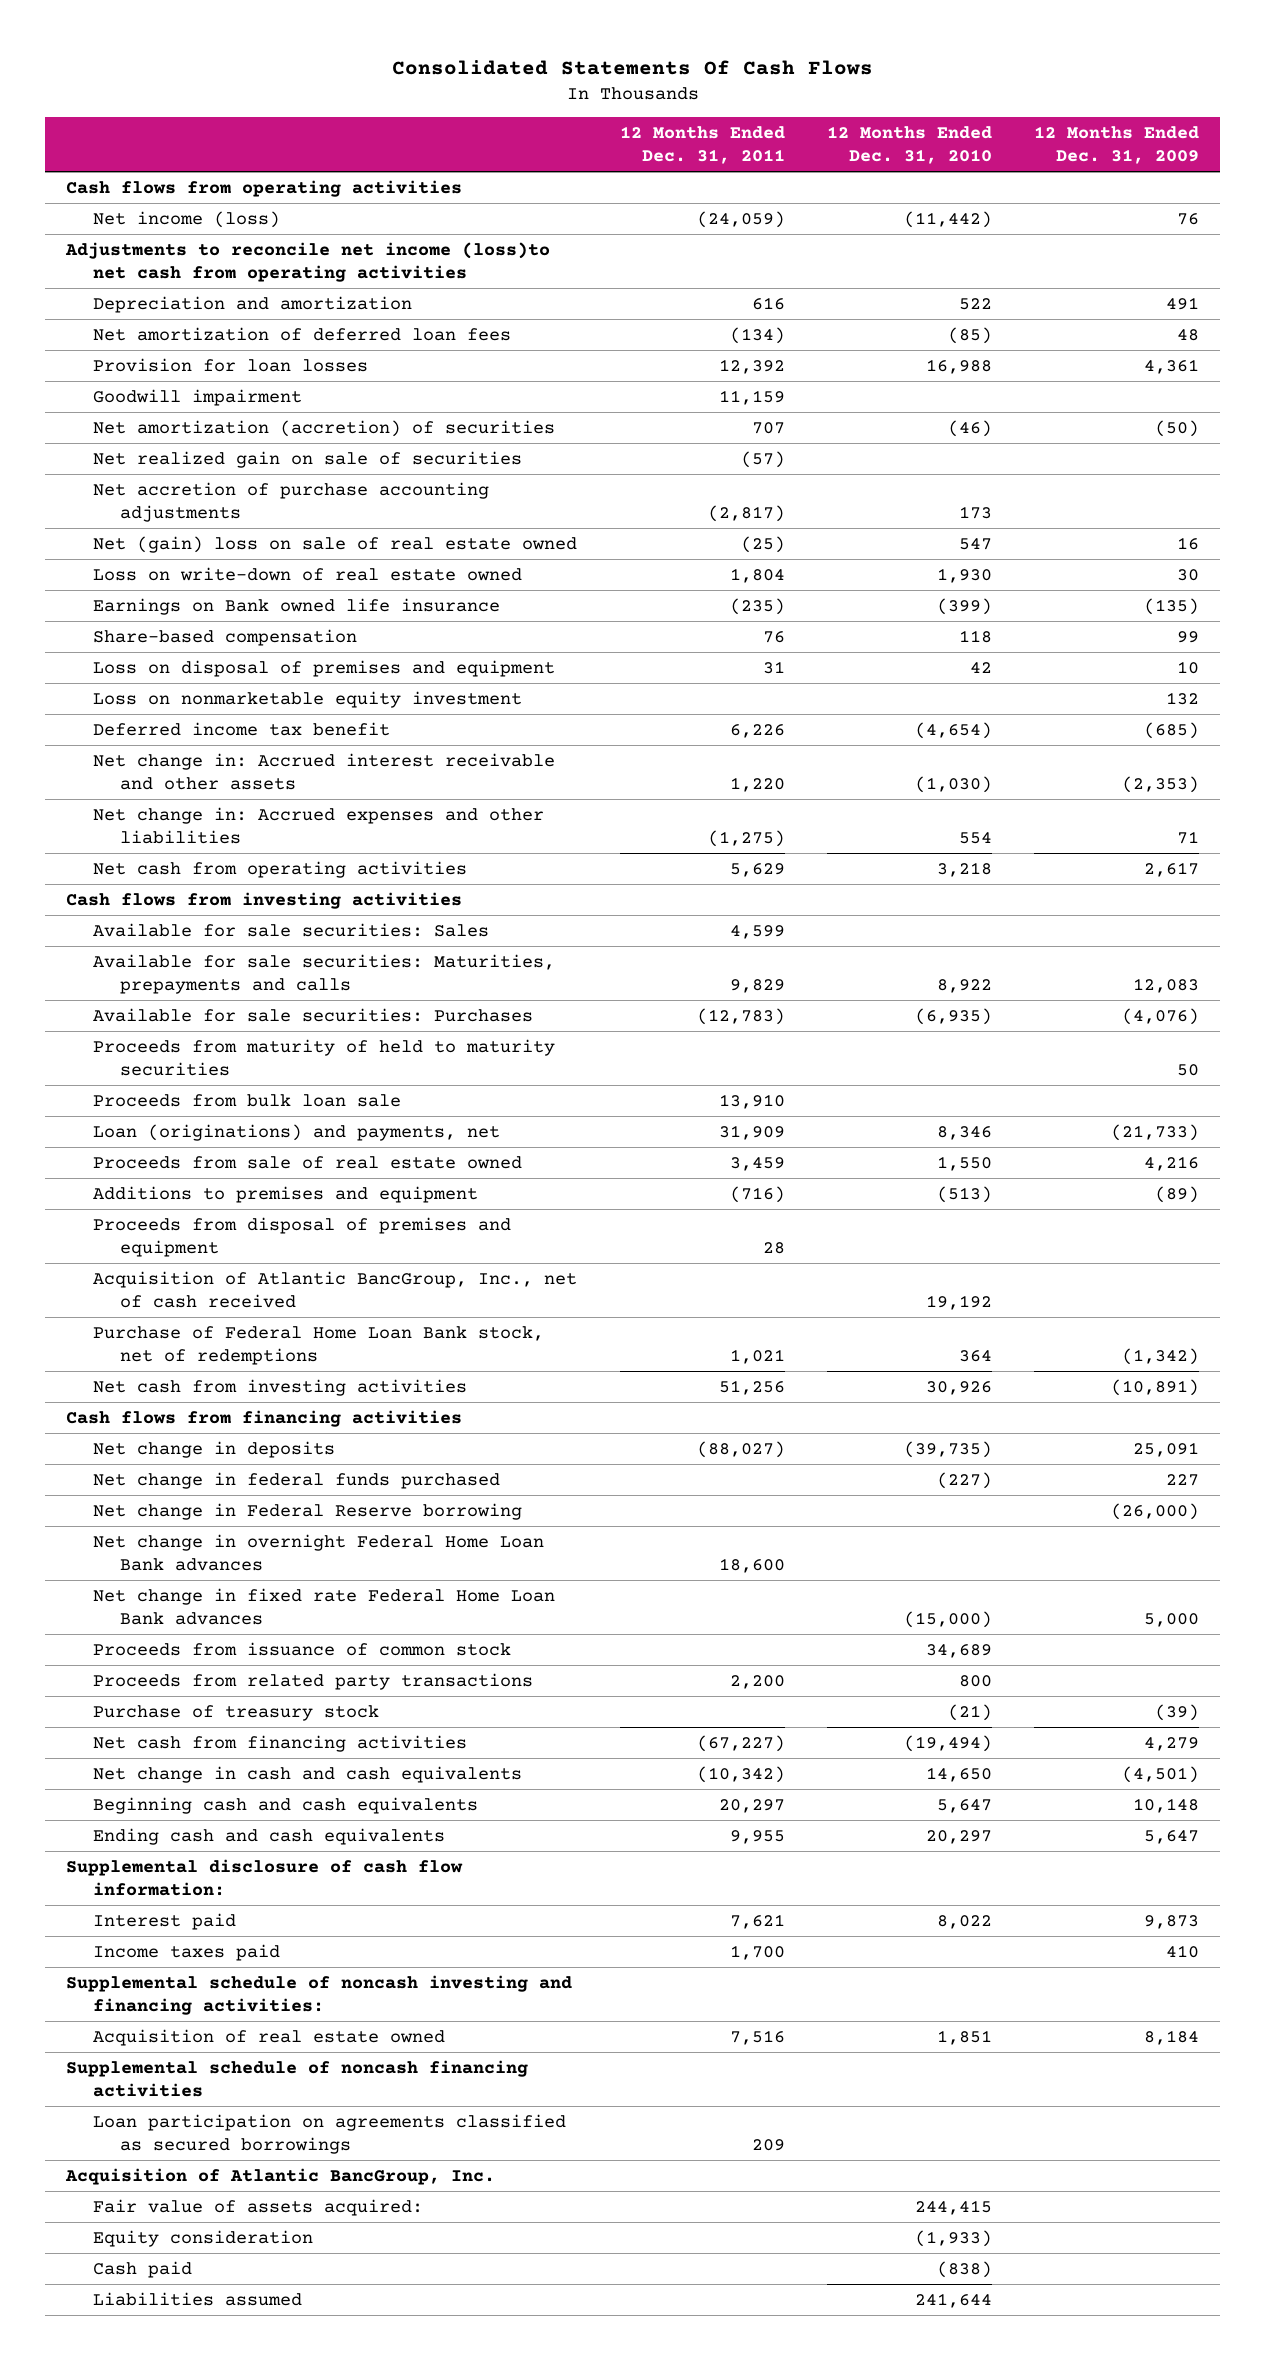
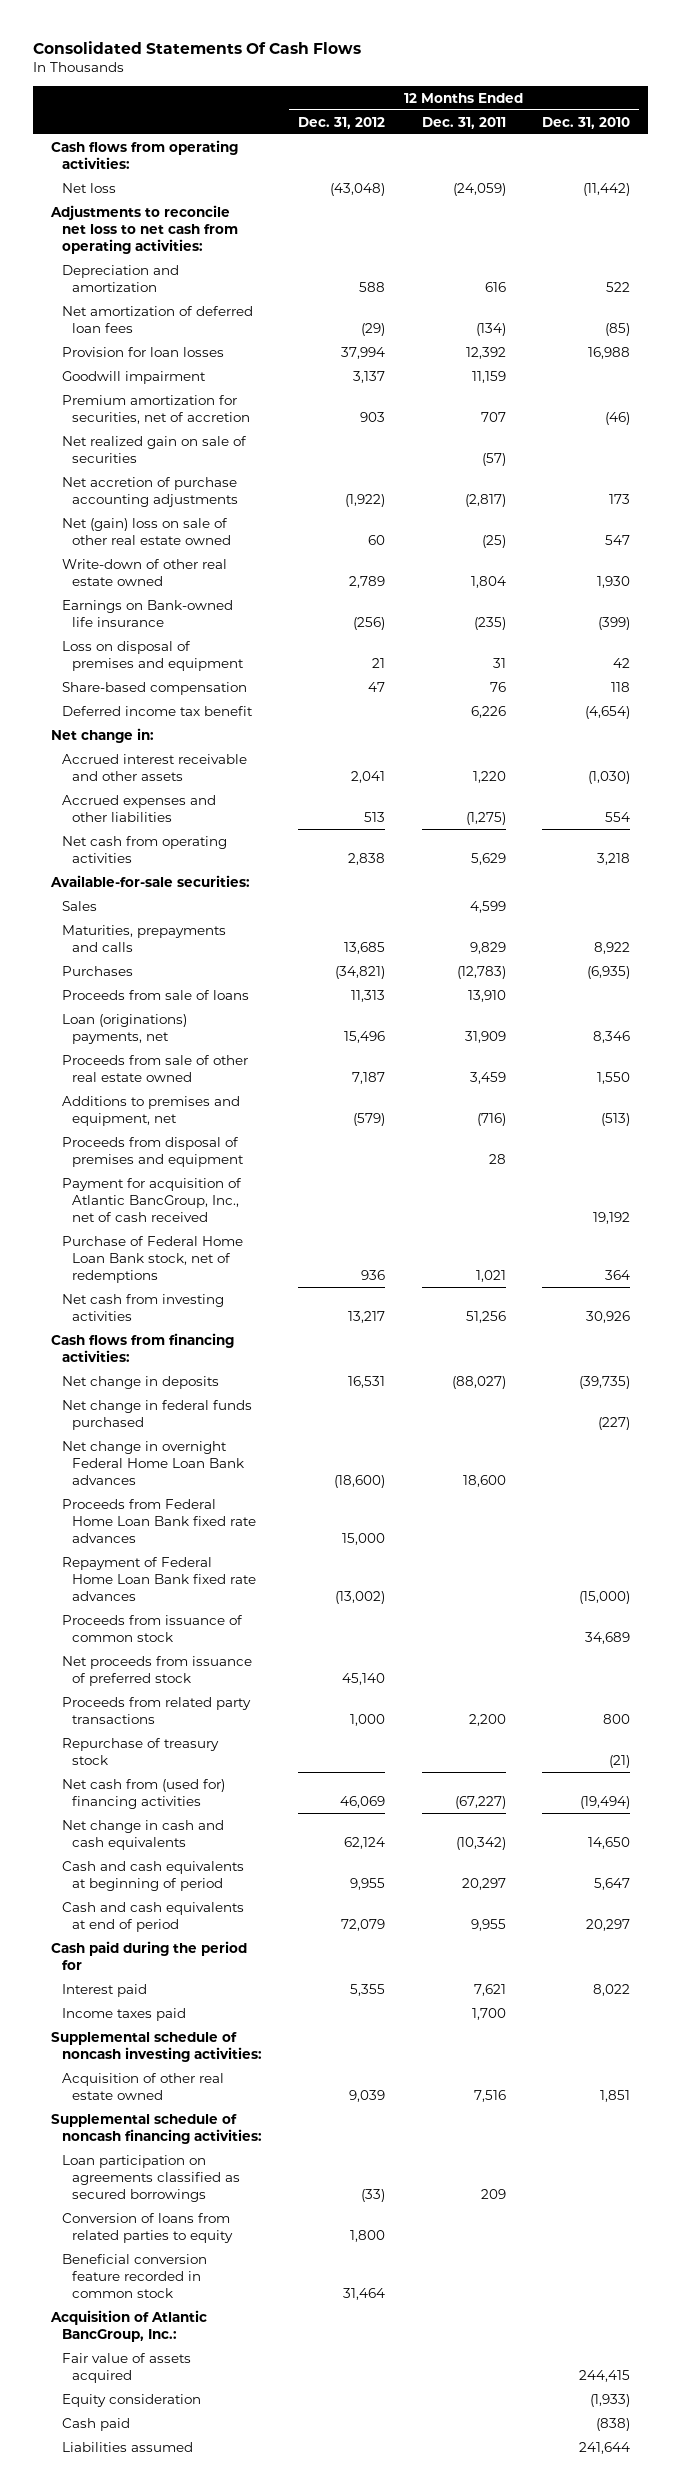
[1034,125,1200,165] 12 Months Ended Dec. 31, 2009 -> none
none -> [298,116,386,129] Dec. 31, 2012
[66,179,463,197] Cash flows from operating activities -> [51,139,239,169] Cash flows from operating activities:
[93,210,281,228] Net income (loss) -> [61,182,116,193] Net loss
[65,241,551,283] Adjustments to reconcile net income (loss)to net cash from operating activities -> [50,204,238,255] Adjustments to reconcile net loss to net cash from operating activities:
[93,419,556,437] Net amortization (accretion) of securities -> [61,394,251,424] Premium amortization for securities, net of accretion
[93,535,578,553] Net (gain) loss on sale of real estate owned -> [61,517,232,545] Net (gain) loss on sale of other real estate owned
[93,566,523,581] Loss on write-down of real estate owned -> [61,558,227,586] Write-down of other real estate owned
[93,597,501,615] Earnings on Bank owned life insurance -> [61,599,233,627] Earnings on Bank-owned life insurance
[93,690,523,708] Loss on nonmarketable equity investment -> none
[93,628,358,646] Share-based compensation -> [61,681,247,695] Share-based compensation
none -> [51,727,155,743] Net change in:
[93,752,556,791] Net change in: Accrued interest receivable and other assets -> [61,753,247,781] Accrued interest receivable and other assets
[93,806,545,845] Net change in: Accrued expenses and other liabilities -> [61,794,216,822] Accrued expenses and other liabilities
[66,891,463,909] Cash flows from investing activities -> none
[93,1038,556,1077] Proceeds from maturity of held to maturity securities -> none
none -> [50,874,251,887] Available-for-sale securities:
[93,922,490,937] Available for sale securities: Sales -> [61,900,97,911] Sales
[93,953,556,995] Available for sale securities: Maturities, prepayments and calls -> [61,924,226,952] Maturities, prepayments and calls
[93,1007,534,1022] Available for sale securities: Purchases -> [61,965,133,976] Purchases
[93,1093,402,1107] Proceeds from bulk loan sale -> [61,989,249,1000] Proceeds from sale of loans
[93,1123,501,1141] Loan (originations) and payments, net -> [61,1013,187,1044] Loan (originations) payments, net
[93,1155,523,1169] Proceeds from sale of real estate owned -> [61,1054,248,1082] Proceeds from sale of other real estate owned
[93,1185,479,1203] Additions to premises and equipment -> [61,1095,240,1126] Additions to premises and equipment, net
[93,1270,578,1309] Acquisition of Atlantic BancGroup, Inc., net of cash received -> [61,1177,242,1223] Payment for acquisition of Atlantic BancGroup, Inc., net of cash received
[66,1409,463,1427] Cash flows from financing activities -> [51,1332,235,1362] Cash flows from financing activities:
[93,1502,523,1520] Net change in Federal Reserve borrowing -> none
none -> [61,1498,257,1544] Proceeds from Federal Home Loan Bank fixed rate advances
[93,1587,556,1626] Net change in fixed rate Federal Home Loan Bank advances -> [61,1556,257,1602] Repayment of Federal Home Loan Bank fixed rate advances
none -> [61,1655,252,1686] Net proceeds from issuance of preferred stock
[93,1704,380,1721] Purchase of treasury stock -> [61,1737,219,1765] Repurchase of treasury stock
[93,1734,468,1752] Net cash from financing activities -> [61,1778,225,1809] Net cash from (used for) financing activities
[66,1858,464,1897] Supplemental disclosure of cash flow information: -> none
[93,1796,479,1814] Beginning cash and cash equivalents -> [61,1860,244,1891] Cash and cash equivalents at beginning of period
[93,1827,446,1845] Ending cash and cash equivalents -> [61,1901,244,1932] Cash and cash equivalents at end of period
none -> [51,1940,248,1970] Cash paid during the period for
[66,1974,573,2016] Supplemental schedule of noncash investing and financing activities: -> [51,2031,262,2062] Supplemental schedule of noncash investing activities:
[93,2028,446,2046] Acquisition of real estate owned -> [61,2072,224,2100] Acquisition of other real estate owned
[66,2059,529,2098] Supplemental schedule of noncash financing activities -> [51,2113,262,2144] Supplemental schedule of noncash financing activities:
none -> [61,2212,234,2243] Conversion of loans from related parties to equity
none -> [61,2253,207,2299] Beneficial conversion feature recorded in common stock
[65,2167,496,2185] Acquisition of Atlantic BancGroup, Inc. -> [50,2309,208,2342] Acquisition of Atlantic BancGroup, Inc.:
[93,2198,424,2216] Fair value of assets acquired: -> [61,2352,191,2383] Fair value of assets acquired

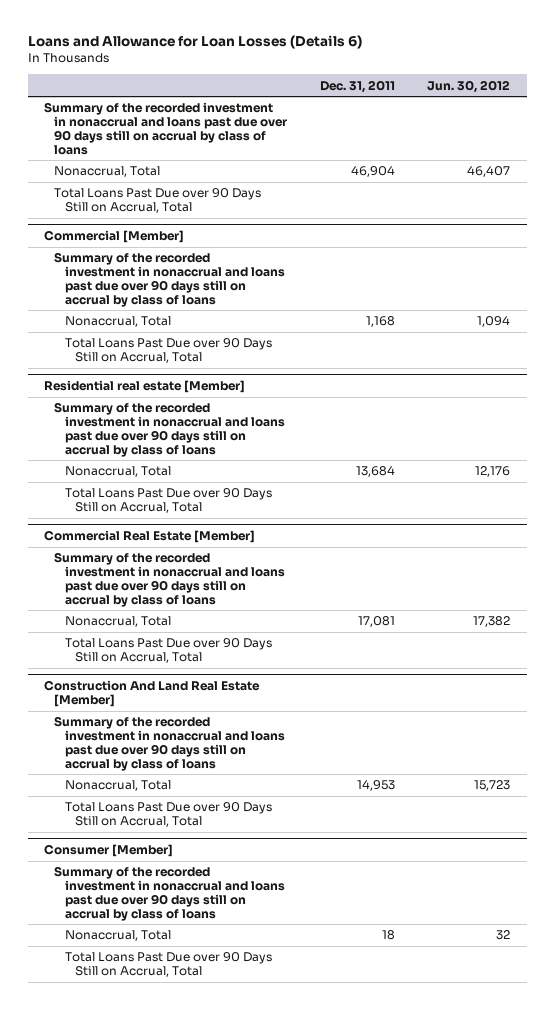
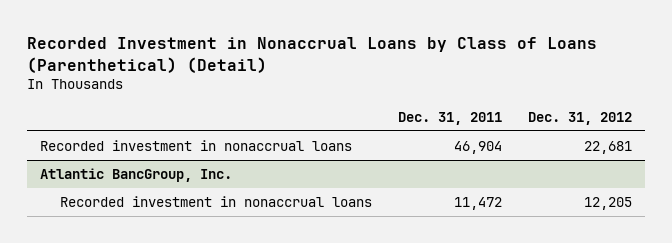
[27,35,362,50] Loans and Allowance for Loan Losses (Details 6) -> [27,37,598,73] Recorded Investment in Nonaccrual Loans by Class of Loans (Parenthetical) (Detail)
[427,79,511,93] Jun. 30, 2012 -> none
none -> [527,112,632,126] Dec. 31, 2012
[44,102,288,155] Summary of the recorded investment in nonaccrual and loans past due over 90 days still on accrual by class of loans -> none
[54,188,262,214] Total Loans Past Due over 90 Days Still on Accrual, Total -> none
[44,230,185,244] Commercial [Member] -> none
[54,252,285,307] Summary of the recorded investment in nonaccrual and loans past due over 90 days still on accrual by class of loans -> none
[64,316,171,328] Nonaccrual, Total -> none
[64,338,272,364] Total Loans Past Due over 90 Days Still on Accrual, Total -> none
[44,380,246,394] Residential real estate [Member] -> none
[54,402,285,457] Summary of the recorded investment in nonaccrual and loans past due over 90 days still on accrual by class of loans -> none
[64,466,171,478] Nonaccrual, Total -> none
[64,488,272,514] Total Loans Past Due over 90 Days Still on Accrual, Total -> none
[44,530,256,544] Commercial Real Estate [Member] -> none
[54,552,285,607] Summary of the recorded investment in nonaccrual and loans past due over 90 days still on accrual by class of loans -> none
[64,616,171,628] Nonaccrual, Total -> none
[64,638,272,664] Total Loans Past Due over 90 Days Still on Accrual, Total -> none
[44,680,261,708] Construction And Land Real Estate [Member] -> none
[54,716,285,771] Summary of the recorded investment in nonaccrual and loans past due over 90 days still on accrual by class of loans -> none
[64,780,171,792] Nonaccrual, Total -> none
[64,802,272,828] Total Loans Past Due over 90 Days Still on Accrual, Total -> none
[44,844,174,858] Consumer [Member] -> none
[54,866,285,921] Summary of the recorded investment in nonaccrual and loans past due over 90 days still on accrual by class of loans -> none
[64,930,171,942] Nonaccrual, Total -> none
[64,952,272,978] Total Loans Past Due over 90 Days Still on Accrual, Total -> none
[54,166,161,178] Nonaccrual, Total -> [40,139,353,151] Recorded investment in nonaccrual loans
none -> [40,167,233,182] Atlantic BancGroup, Inc.
none -> [60,195,373,207] Recorded investment in nonaccrual loans

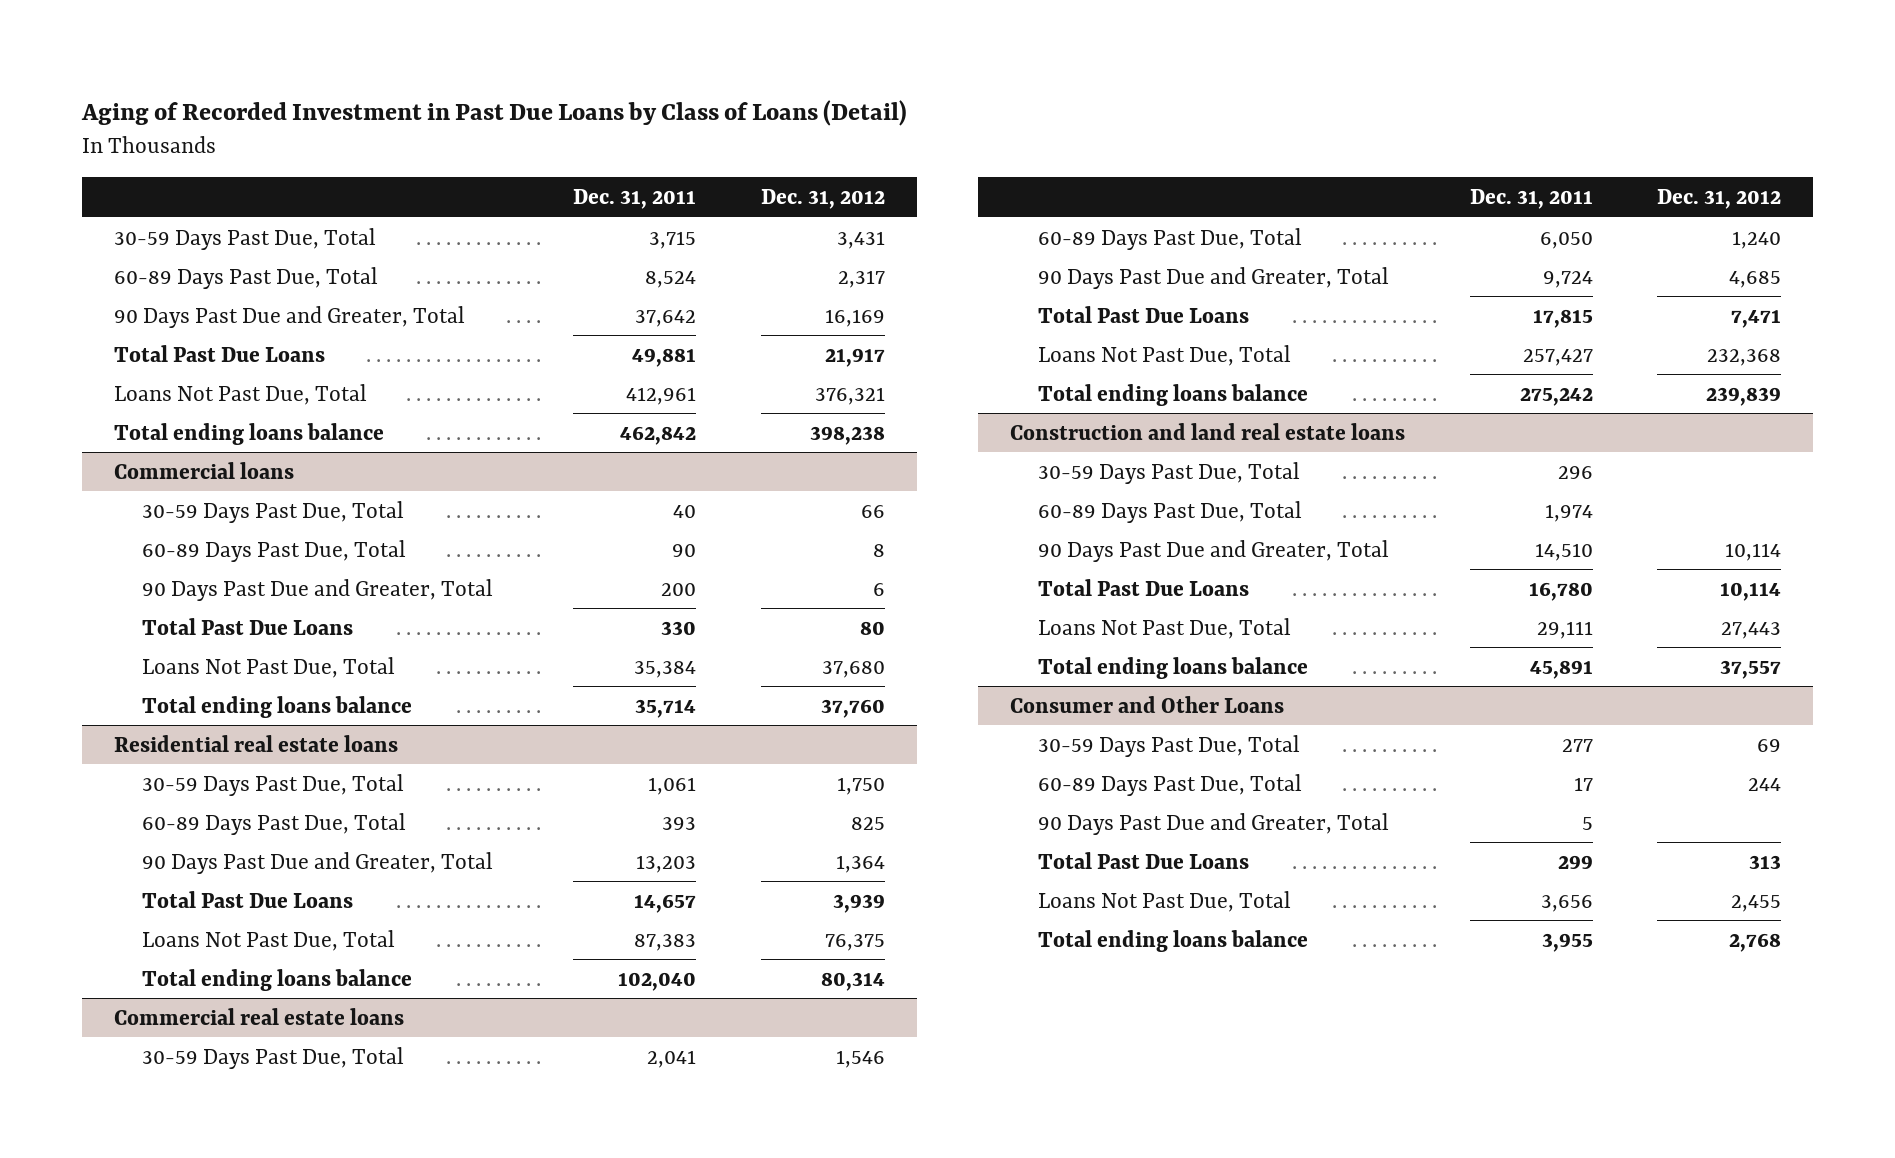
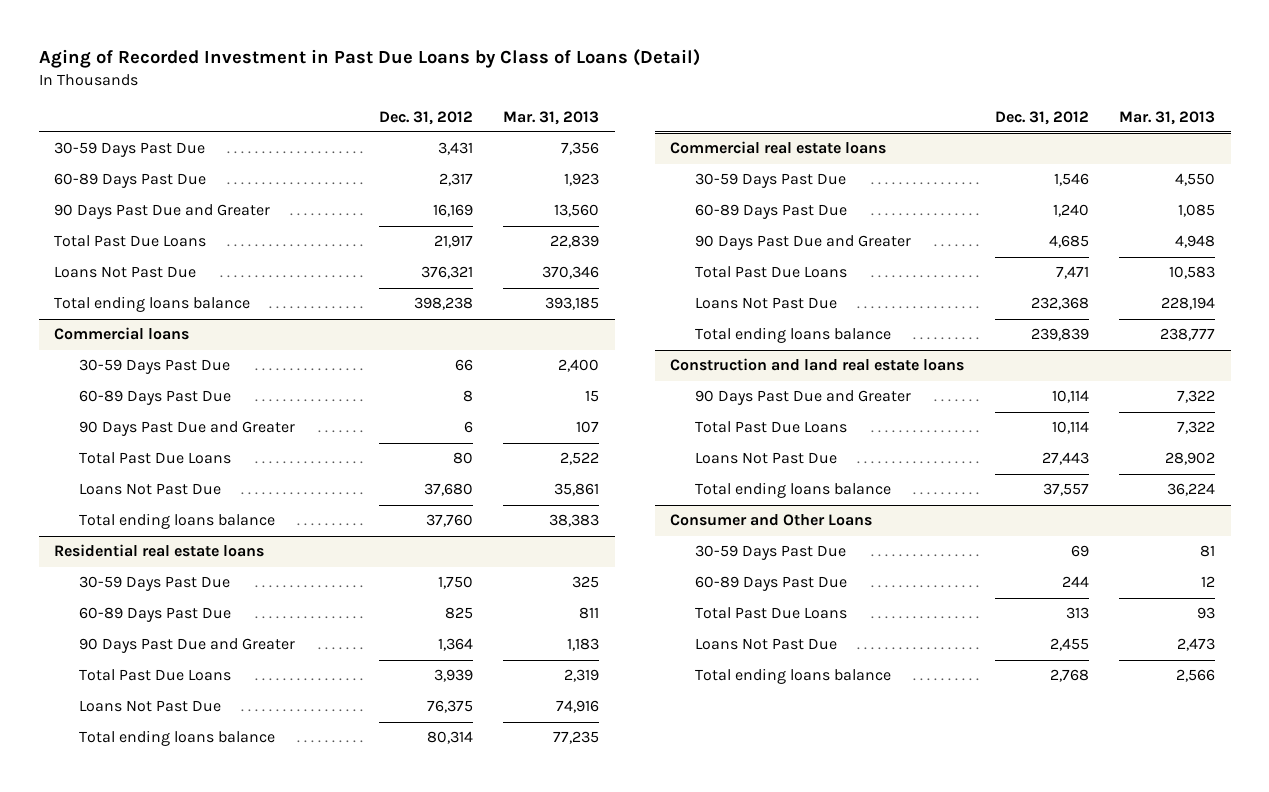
[573,189,697,210] Dec. 31, 2011 -> none
none -> [503,110,600,125] Mar. 31, 2013
[114,227,377,250] 30-59 Days Past Due, Total -> [53,142,205,158] 30-59 Days Past Due
[114,266,379,289] 60-89 Days Past Due, Total -> [53,173,206,189] 60-89 Days Past Due
[114,305,466,328] 90 Days Past Due and Greater, Total -> [53,204,270,220] 90 Days Past Due and Greater
[114,383,368,405] Loans Not Past Due, Total -> [53,266,196,279] Loans Not Past Due
[141,500,404,523] 30-59 Days Past Due, Total -> [79,359,231,375] 30-59 Days Past Due
[141,539,406,562] 60-89 Days Past Due, Total -> [79,390,232,406] 60-89 Days Past Due
[141,578,493,601] 90 Days Past Due and Greater, Total -> [79,421,296,437] 90 Days Past Due and Greater
[141,656,395,678] Loans Not Past Due, Total -> [79,483,222,496] Loans Not Past Due
[141,773,404,796] 30-59 Days Past Due, Total -> [79,576,231,592] 30-59 Days Past Due
[141,812,406,835] 60-89 Days Past Due, Total -> [79,607,232,623] 60-89 Days Past Due
[141,851,493,874] 90 Days Past Due and Greater, Total -> [79,638,296,654] 90 Days Past Due and Greater
[141,929,395,951] Loans Not Past Due, Total -> [79,700,222,713] Loans Not Past Due
[141,1046,404,1069] 30-59 Days Past Due, Total -> [695,173,847,189] 30-59 Days Past Due
[1037,227,1302,250] 60-89 Days Past Due, Total -> [695,204,848,220] 60-89 Days Past Due
[1037,266,1389,289] 90 Days Past Due and Greater, Total -> [695,235,912,251] 90 Days Past Due and Greater
[1037,344,1291,366] Loans Not Past Due, Total -> [695,297,838,310] Loans Not Past Due
[1037,461,1300,484] 30-59 Days Past Due, Total -> none
[1037,500,1302,523] 60-89 Days Past Due, Total -> none
[1037,539,1389,562] 90 Days Past Due and Greater, Total -> [695,390,912,406] 90 Days Past Due and Greater
[1037,617,1291,639] Loans Not Past Due, Total -> [695,452,838,465] Loans Not Past Due
[1037,812,1389,835] 90 Days Past Due and Greater, Total -> none
[1037,734,1300,757] 30-59 Days Past Due, Total -> [695,545,847,561] 30-59 Days Past Due
[1037,773,1302,796] 60-89 Days Past Due, Total -> [695,576,848,592] 60-89 Days Past Due
[1037,890,1291,912] Loans Not Past Due, Total -> [695,638,838,651] Loans Not Past Due

